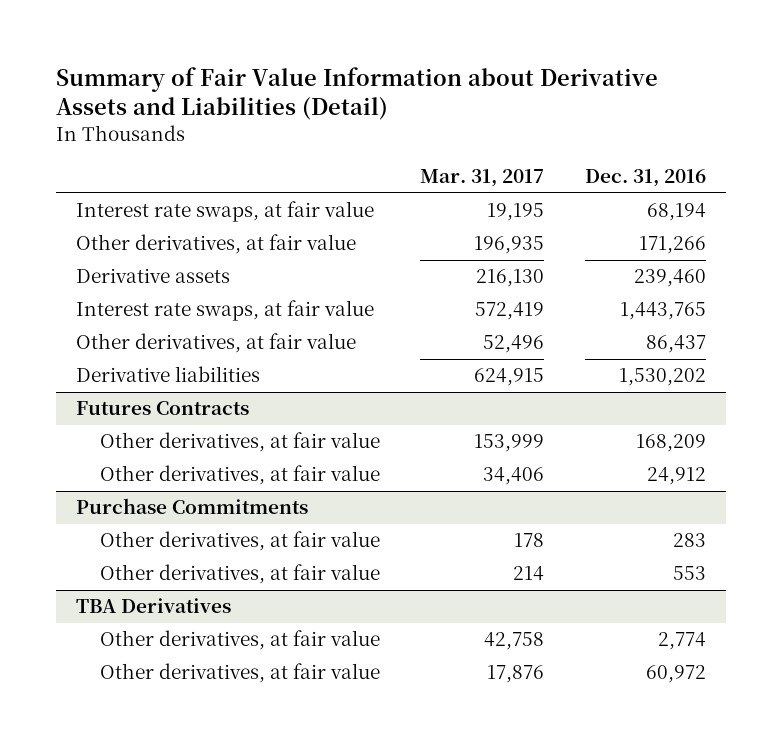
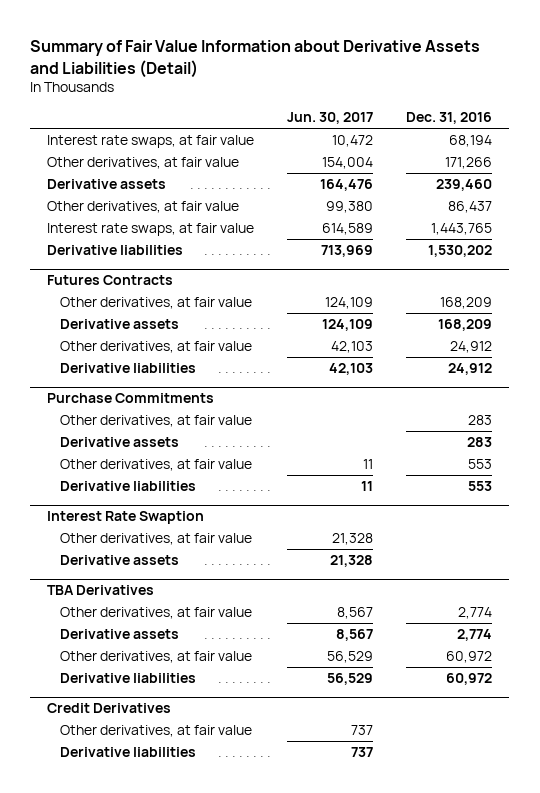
[420,168,545,187] Mar. 31, 2017 -> none
none -> [287,112,374,125] Jun. 30, 2017
[76,300,375,322] Interest rate swaps, at fair value -> [47,223,255,237] Interest rate swaps, at fair value
none -> [59,319,179,330] Derivative assets
none -> [59,363,196,374] Derivative liabilities
none -> [59,437,179,448] Derivative assets
none -> [59,481,196,492] Derivative liabilities
none -> [47,511,205,525] Interest Rate Swaption
none -> [59,533,252,546] Other derivatives, at fair value
none -> [59,555,179,566] Derivative assets
none -> [59,629,179,640] Derivative assets
none -> [59,673,196,684] Derivative liabilities
none -> [47,703,172,714] Credit Derivatives
none -> [59,725,252,738] Other derivatives, at fair value
none -> [59,747,196,758] Derivative liabilities

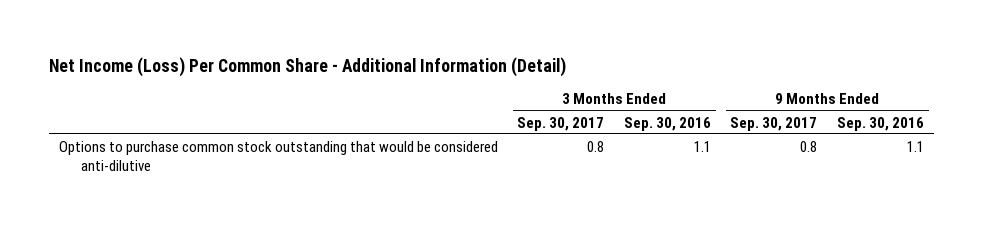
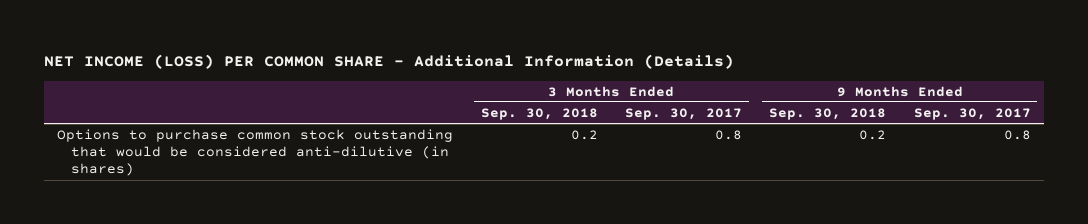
[49,57,567,78] Net Income (Loss) Per Common Share - Additional Information (Detail) -> [43,54,734,70] NET INCOME (LOSS) PER COMMON SHARE - Additional Information (Details)
[623,116,711,131] Sep. 30, 2016 -> none
[837,116,925,131] Sep. 30, 2016 -> none
none -> [480,107,598,120] Sep. 30, 2018
none -> [769,107,887,120] Sep. 30, 2018
[58,140,498,171] Options to purchase common stock outstanding that would be considered anti-dilutive -> [57,128,454,177] Options to purchase common stock outstanding that would be considered anti-dilutive (in shares)

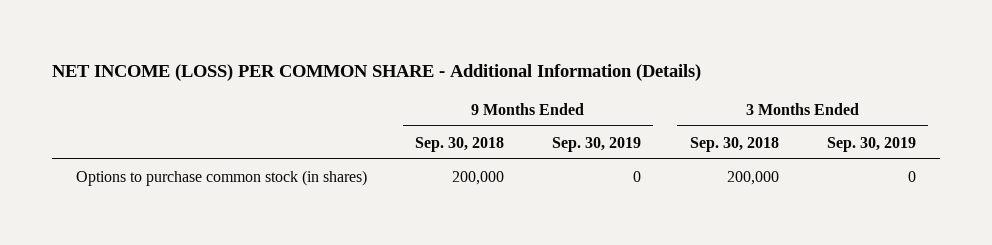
[624,107,742,120] Sep. 30, 2017 -> none
[913,107,1031,120] Sep. 30, 2017 -> none
none -> [552,136,642,152] Sep. 30, 2019
none -> [826,136,916,152] Sep. 30, 2019
[57,128,454,177] Options to purchase common stock outstanding that would be considered anti-dilutive (in shares) -> [76,169,368,186] Options to purchase common stock (in shares)
[570,129,598,140] 0.2 -> [726,170,779,185] 200,000
[859,129,887,140] 0.2 -> [452,170,505,185] 200,000

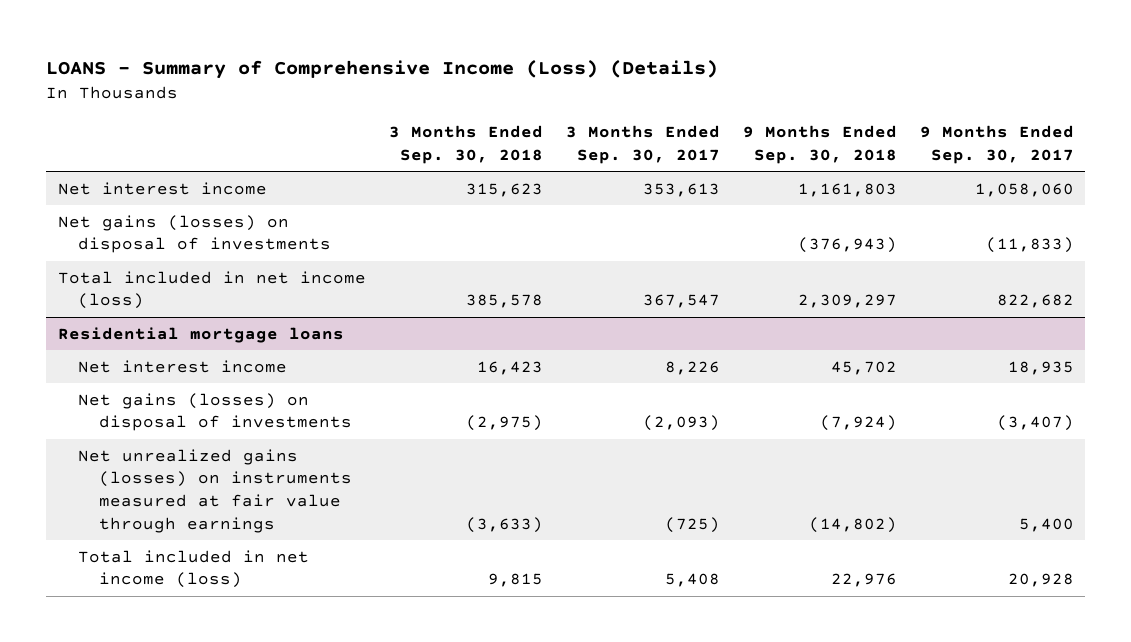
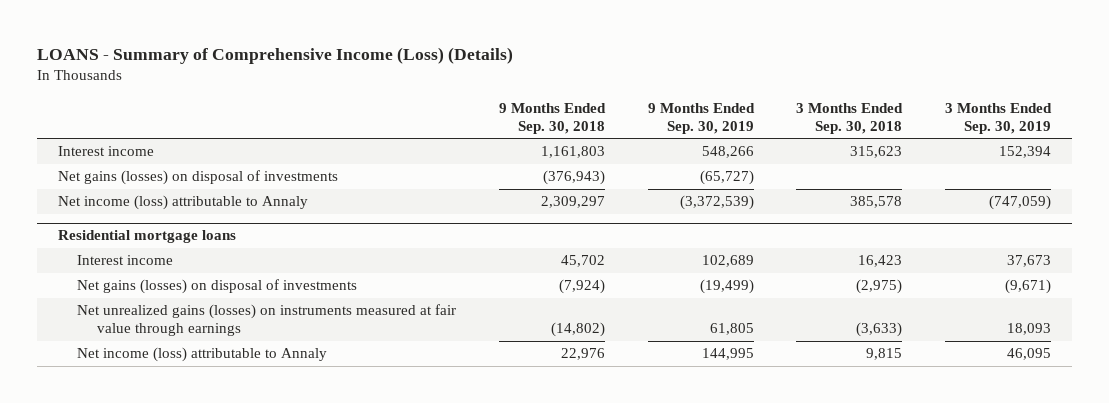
[565,125,720,164] 3 Months Ended Sep. 30, 2017 -> none
[919,125,1074,164] 9 Months Ended Sep. 30, 2017 -> none
none -> [647,102,755,134] 9 Months Ended Sep. 30, 2019
none -> [944,102,1052,134] 3 Months Ended Sep. 30, 2019
[57,181,267,195] Net interest income -> [57,146,154,157] Interest income
[57,270,366,310] Total included in net income (loss) -> [57,195,308,211] Net income (loss) attributable to Annaly
[78,359,288,373] Net interest income -> [77,255,174,266] Interest income
[78,549,310,589] Total included in net income (loss) -> [77,347,328,363] Net income (loss) attributable to Annaly

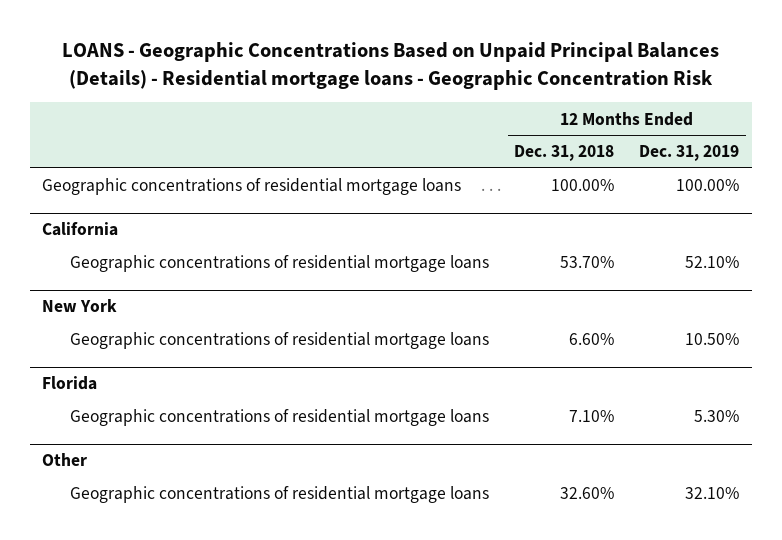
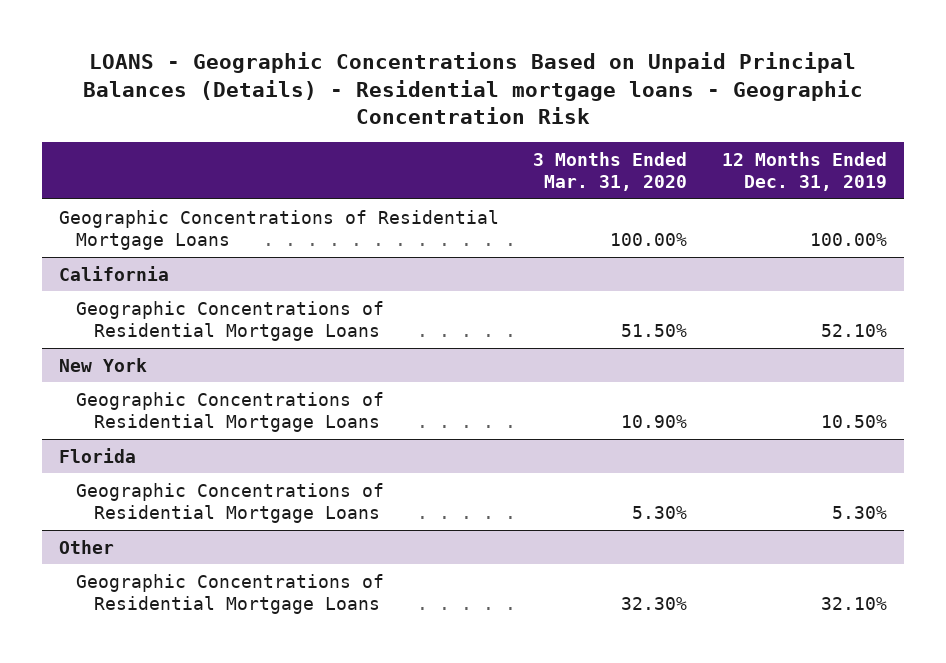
[514,145,615,162] Dec. 31, 2018 -> none
none -> [533,151,688,191] 3 Months Ended Mar. 31, 2020
[42,178,462,196] Geographic concentrations of residential mortgage loans -> [58,209,499,250] Geographic Concentrations of Residential Mortgage Loans
[69,255,489,273] Geographic concentrations of residential mortgage loans -> [76,300,385,341] Geographic Concentrations of Residential Mortgage Loans
[69,332,489,350] Geographic concentrations of residential mortgage loans -> [76,391,385,432] Geographic Concentrations of Residential Mortgage Loans
[69,409,489,427] Geographic concentrations of residential mortgage loans -> [76,482,385,523] Geographic Concentrations of Residential Mortgage Loans
[69,486,489,504] Geographic concentrations of residential mortgage loans -> [76,573,385,614] Geographic Concentrations of Residential Mortgage Loans

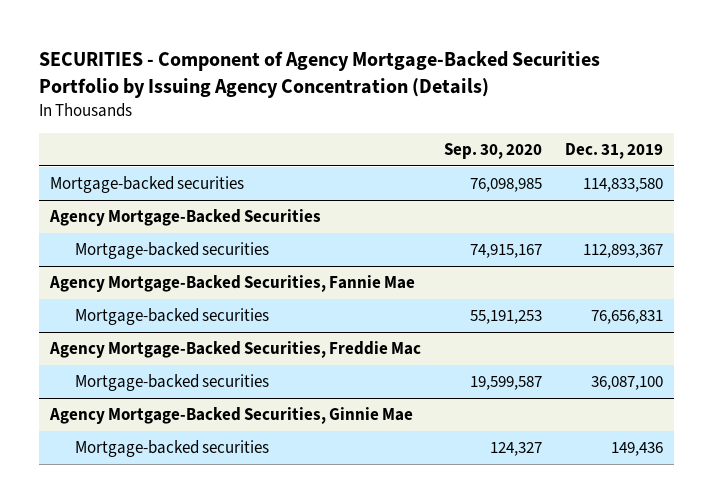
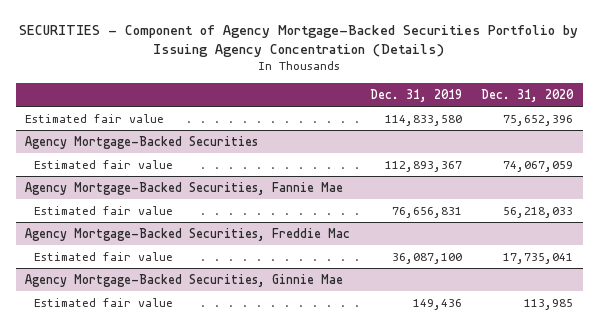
[444,143,543,160] Sep. 30, 2020 -> none
none -> [481,88,575,102] Dec. 31, 2020
[50,176,245,194] Mortgage-backed securities -> [25,113,165,123] Estimated fair value
[74,242,269,260] Mortgage-backed securities -> [34,159,174,169] Estimated fair value
[74,308,269,326] Mortgage-backed securities -> [34,205,174,215] Estimated fair value
[74,374,269,392] Mortgage-backed securities -> [34,251,174,261] Estimated fair value
[74,440,269,458] Mortgage-backed securities -> [34,297,174,307] Estimated fair value

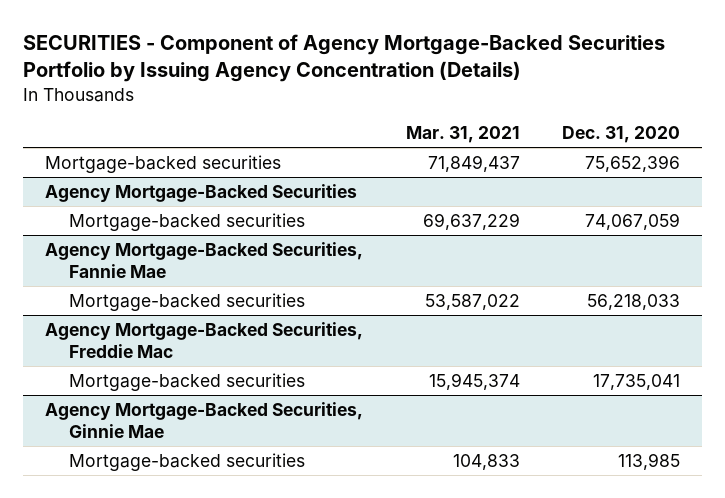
[369,88,462,102] Dec. 31, 2019 -> none
none -> [405,126,520,144] Mar. 31, 2021
[25,113,165,123] Estimated fair value -> [44,154,281,173] Mortgage-backed securities
[34,159,174,169] Estimated fair value -> [68,212,305,231] Mortgage-backed securities
[34,205,174,215] Estimated fair value -> [68,292,305,311] Mortgage-backed securities
[34,251,174,261] Estimated fair value -> [68,372,305,391] Mortgage-backed securities
[34,297,174,307] Estimated fair value -> [68,452,305,471] Mortgage-backed securities

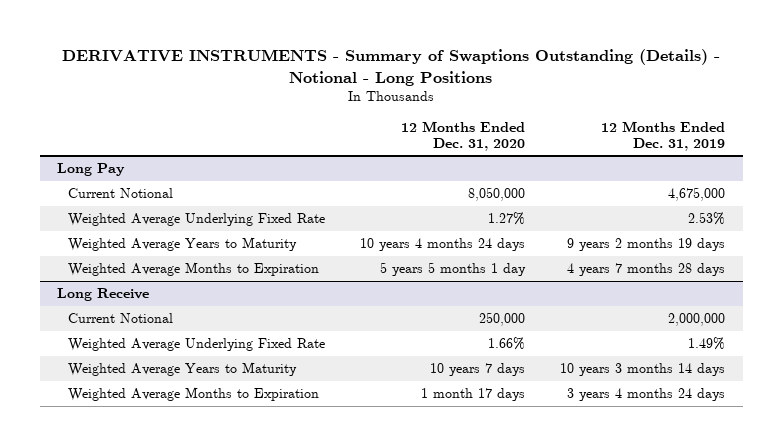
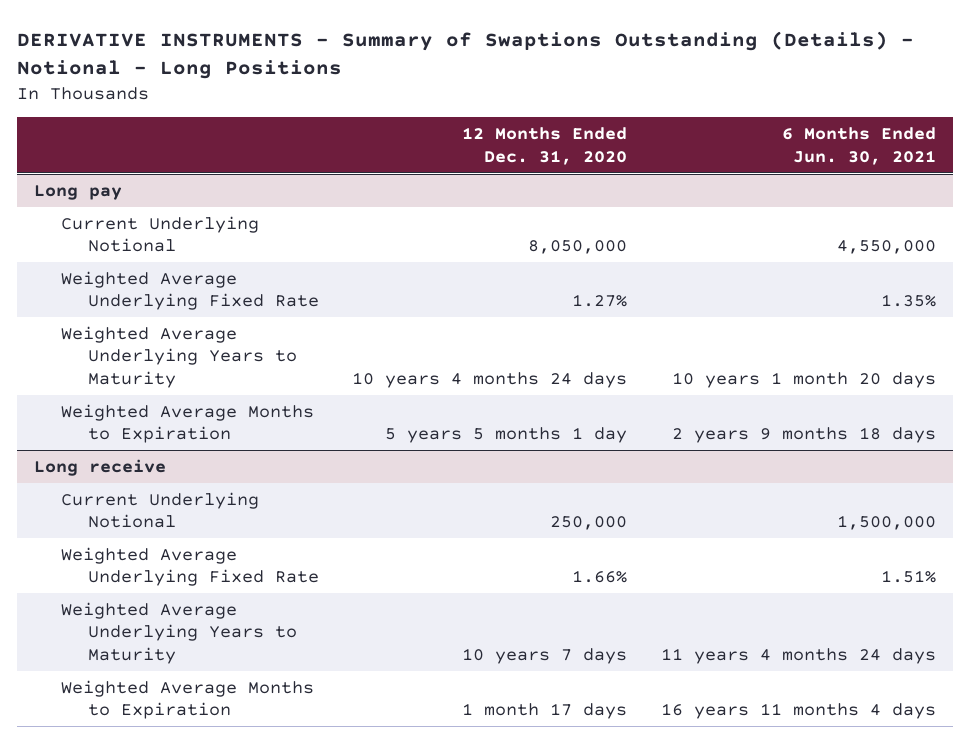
[601,120,726,151] 12 Months Ended Dec. 31, 2019 -> none
none -> [782,127,937,165] 6 Months Ended Jun. 30, 2021
[57,162,126,176] Long Pay -> [34,184,123,200] Long pay
[68,187,174,198] Current Notional -> [60,215,259,253] Current Underlying Notional
[68,236,298,251] Weighted Average Years to Maturity -> [60,325,297,389] Weighted Average Underlying Years to Maturity
[57,287,150,301] Long Receive -> [34,458,167,476] Long receive
[68,312,174,323] Current Notional -> [60,491,259,529] Current Underlying Notional
[68,361,298,376] Weighted Average Years to Maturity -> [60,601,297,665] Weighted Average Underlying Years to Maturity

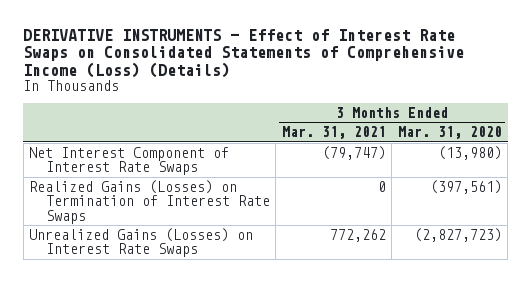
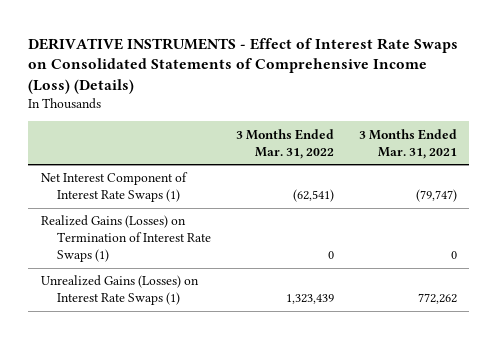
[397,126,502,140] Mar. 31, 2020 -> none
none -> [236,128,335,159] 3 Months Ended Mar. 31, 2022
[29,146,230,176] Net Interest Component of Interest Rate Swaps -> [40,172,188,203] Net Interest Component of Interest Rate Swaps (1)
[29,179,270,224] Realized Gains (Losses) on Termination of Interest Rate Swaps -> [40,215,212,263] Realized Gains (Losses) on Termination of Interest Rate Swaps (1)
[29,227,254,258] Unrealized Gains (Losses) on Interest Rate Swaps -> [40,275,199,306] Unrealized Gains (Losses) on Interest Rate Swaps (1)

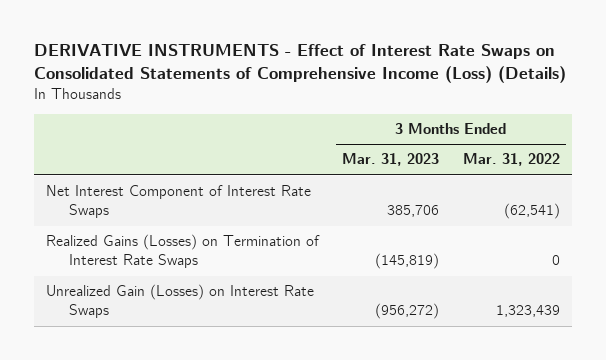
[358,128,457,159] 3 Months Ended Mar. 31, 2021 -> none
none -> [342,153,440,167] Mar. 31, 2023
[40,172,188,203] Net Interest Component of Interest Rate Swaps (1) -> [45,185,311,219] Net Interest Component of Interest Rate Swaps
[40,215,212,263] Realized Gains (Losses) on Termination of Interest Rate Swaps (1) -> [45,234,320,269] Realized Gains (Losses) on Termination of Interest Rate Swaps
[40,275,199,306] Unrealized Gains (Losses) on Interest Rate Swaps (1) -> [45,284,314,319] Unrealized Gain (Losses) on Interest Rate Swaps

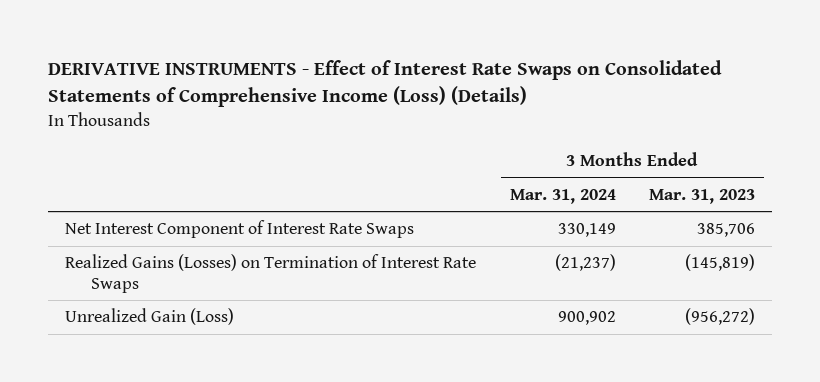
[463,153,561,167] Mar. 31, 2022 -> none
none -> [509,188,616,204] Mar. 31, 2024
[45,284,314,319] Unrealized Gain (Losses) on Interest Rate Swaps -> [64,308,234,326] Unrealized Gain (Loss)

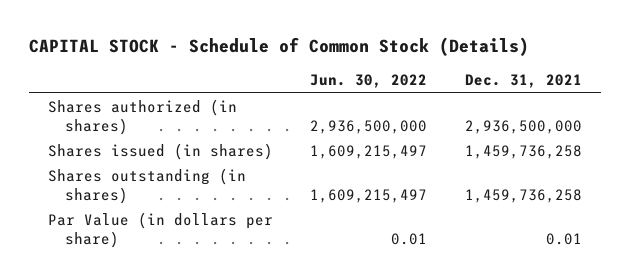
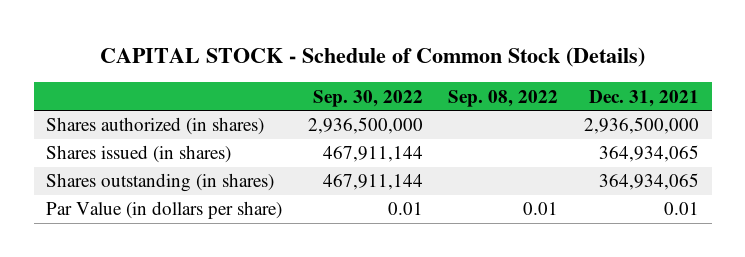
[310,74,428,89] Jun. 30, 2022 -> none
none -> [312,89,423,107] Sep. 30, 2022
none -> [448,89,559,107] Sep. 08, 2022
[465,144,583,159] 1,459,736,258 -> [598,145,699,163] 364,934,065
[465,188,583,203] 1,459,736,258 -> [598,173,699,191] 364,934,065

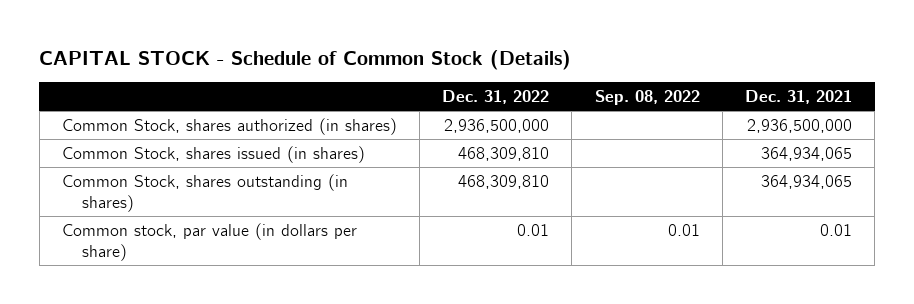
[312,89,423,107] Sep. 30, 2022 -> none
none -> [442,90,550,105] Dec. 31, 2022
[46,117,265,136] Shares authorized (in shares) -> [61,117,397,135] Common Stock, shares authorized (in shares)
[46,145,232,164] Shares issued (in shares) -> [61,145,365,163] Common Stock, shares issued (in shares)
[46,173,275,193] Shares outstanding (in shares) -> [61,173,348,212] Common Stock, shares outstanding (in shares)
[46,201,283,220] Par Value (in dollars per share) -> [61,222,357,261] Common stock, par value (in dollars per share)

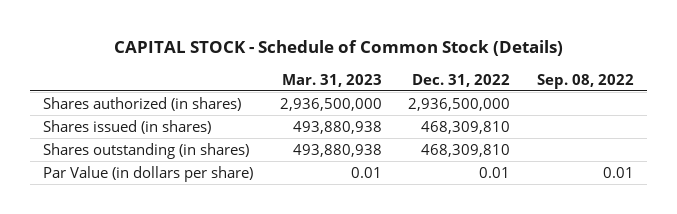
[745,90,853,105] Dec. 31, 2021 -> none
none -> [281,73,382,87] Mar. 31, 2023
[61,117,397,135] Common Stock, shares authorized (in shares) -> [42,96,241,111] Shares authorized (in shares)
[61,145,365,163] Common Stock, shares issued (in shares) -> [42,119,211,134] Shares issued (in shares)
[61,173,348,212] Common Stock, shares outstanding (in shares) -> [42,142,249,159] Shares outstanding (in shares)
[61,222,357,261] Common stock, par value (in dollars per share) -> [42,165,253,182] Par Value (in dollars per share)

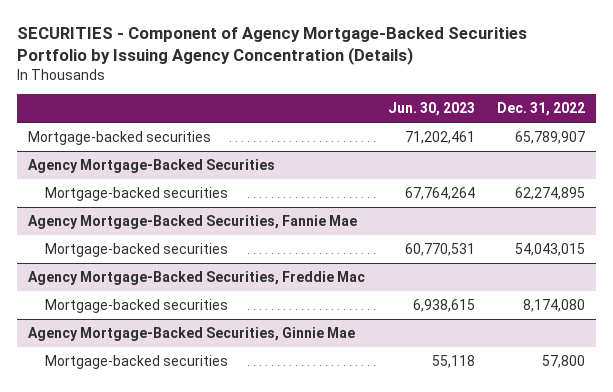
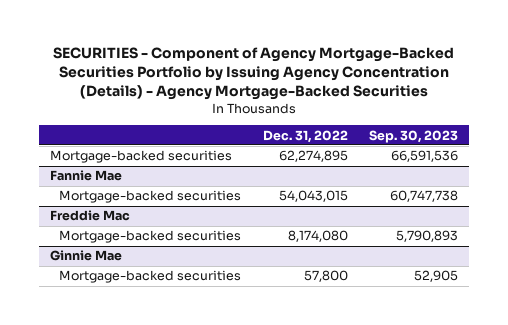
[16,26,527,65] SECURITIES - Component of Agency Mortgage-Backed Securities Portfolio by Issuing Agency Concentration (Details) -> [53,47,455,101] SECURITIES - Component of Agency Mortgage-Backed Securities Portfolio by Issuing Agency Concentration (Details) - Agency Mortgage-Backed Securities
[387,102,475,117] Jun. 30, 2023 -> none
none -> [369,129,459,143] Sep. 30, 2023
[28,131,212,146] Mortgage-backed securities -> none
[28,159,276,174] Agency Mortgage-Backed Securities -> none
[28,215,358,230] Agency Mortgage-Backed Securities, Fannie Mae -> none
none -> [49,170,122,182] Fannie Mae
[28,271,366,286] Agency Mortgage-Backed Securities, Freddie Mac -> none
none -> [49,210,130,222] Freddie Mac
[28,327,356,342] Agency Mortgage-Backed Securities, Ginnie Mae -> none
none -> [49,250,122,262] Ginnie Mae

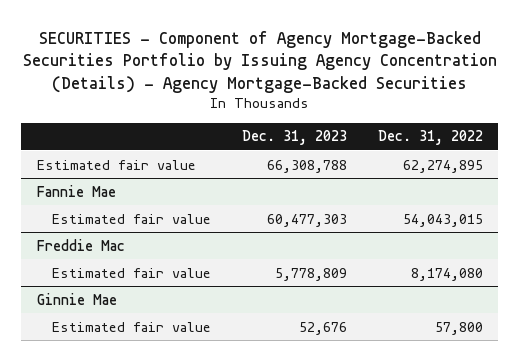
[369,129,459,143] Sep. 30, 2023 -> none
none -> [241,130,347,146] Dec. 31, 2023
[49,150,232,164] Mortgage-backed securities -> [36,159,196,170] Estimated fair value
[59,190,242,204] Mortgage-backed securities -> [52,213,212,224] Estimated fair value
[59,230,242,244] Mortgage-backed securities -> [52,267,212,278] Estimated fair value
[59,270,242,284] Mortgage-backed securities -> [52,321,212,332] Estimated fair value

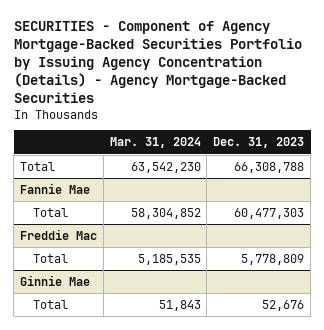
[377,130,483,146] Dec. 31, 2022 -> none
none -> [109,137,201,149] Mar. 31, 2024
[36,159,196,170] Estimated fair value -> [19,161,55,171] Total
[52,213,212,224] Estimated fair value -> [32,207,68,217] Total
[52,267,212,278] Estimated fair value -> [32,253,68,263] Total
[52,321,212,332] Estimated fair value -> [32,299,68,309] Total

